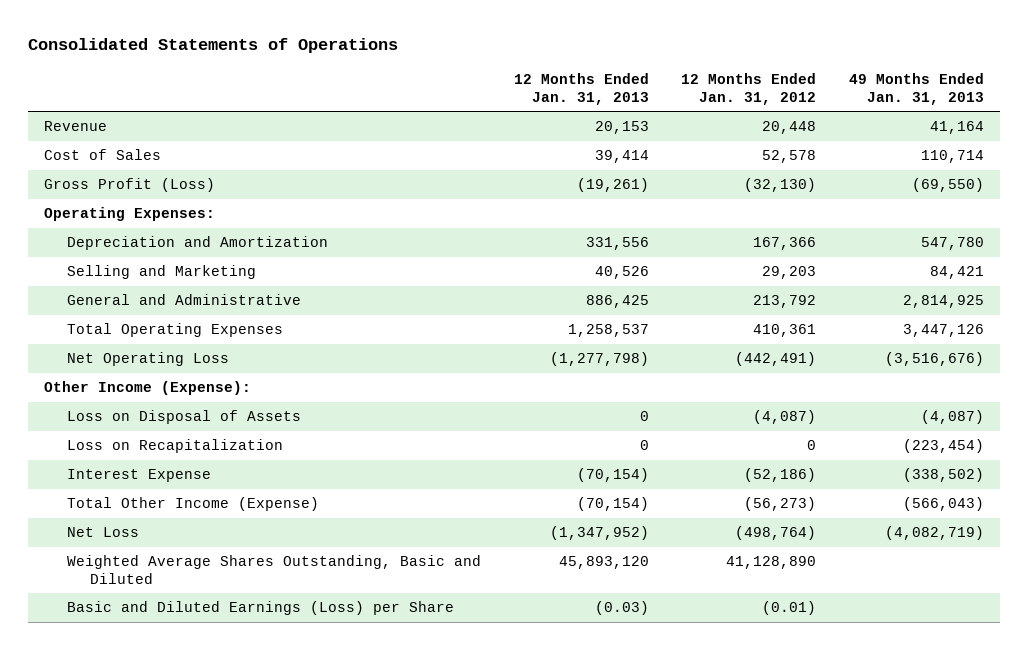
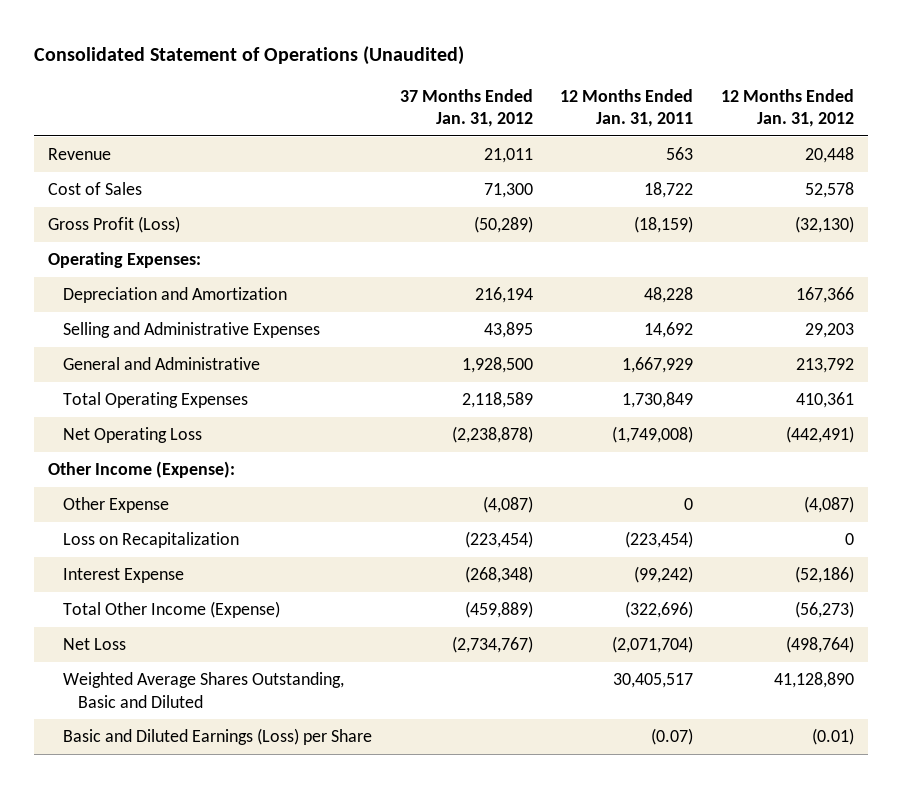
[27,38,398,54] Consolidated Statements of Operations -> [33,46,464,66] Consolidated Statement of Operations (Unaudited)
[513,73,649,105] 12 Months Ended Jan. 31, 2013 -> none
[848,73,984,105] 49 Months Ended Jan. 31, 2013 -> none
none -> [399,88,533,128] 37 Months Ended Jan. 31, 2012
none -> [560,88,694,128] 12 Months Ended Jan. 31, 2011
[67,265,257,280] Selling and Marketing -> [62,321,320,338] Selling and Administrative Expenses
[67,410,302,425] Loss on Disposal of Assets -> [62,496,169,513] Other Expense

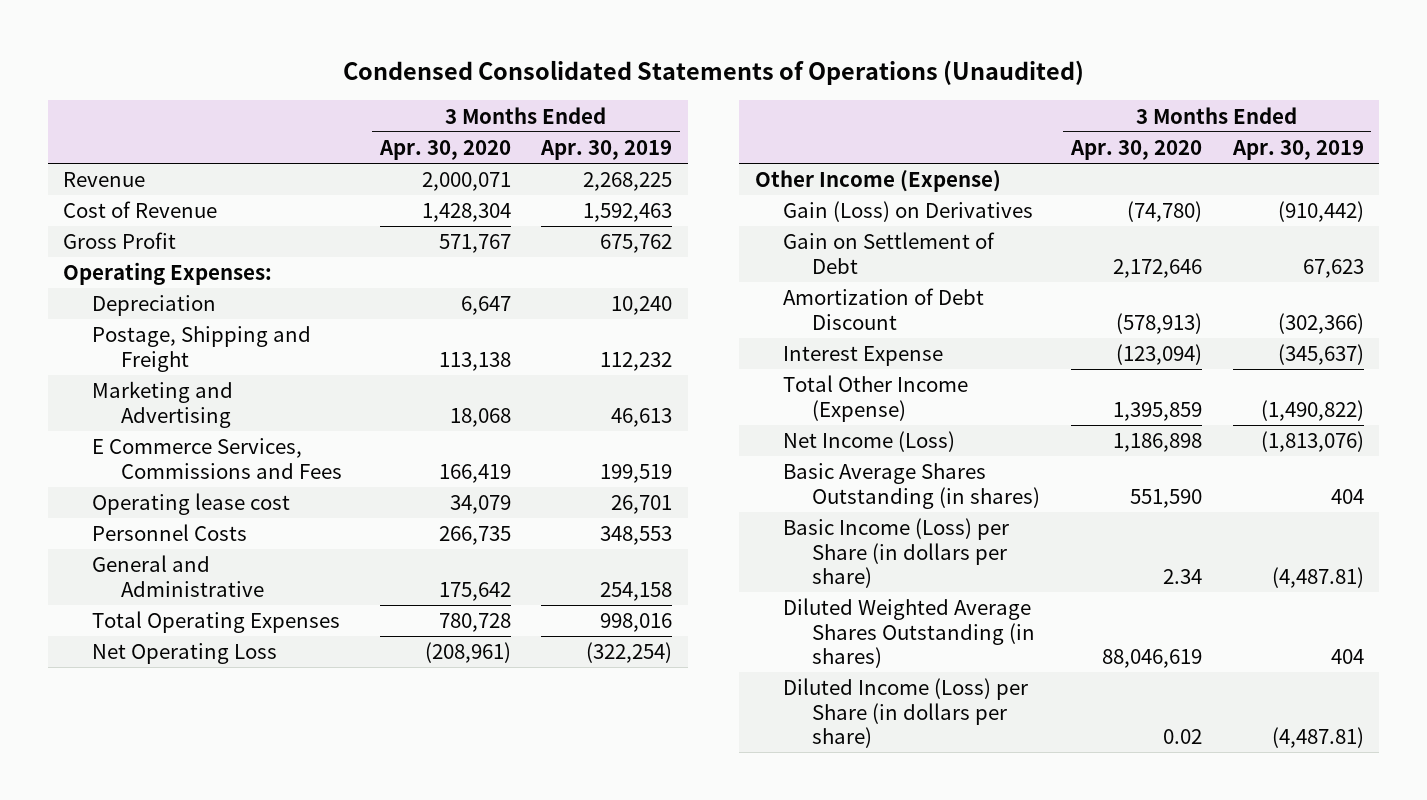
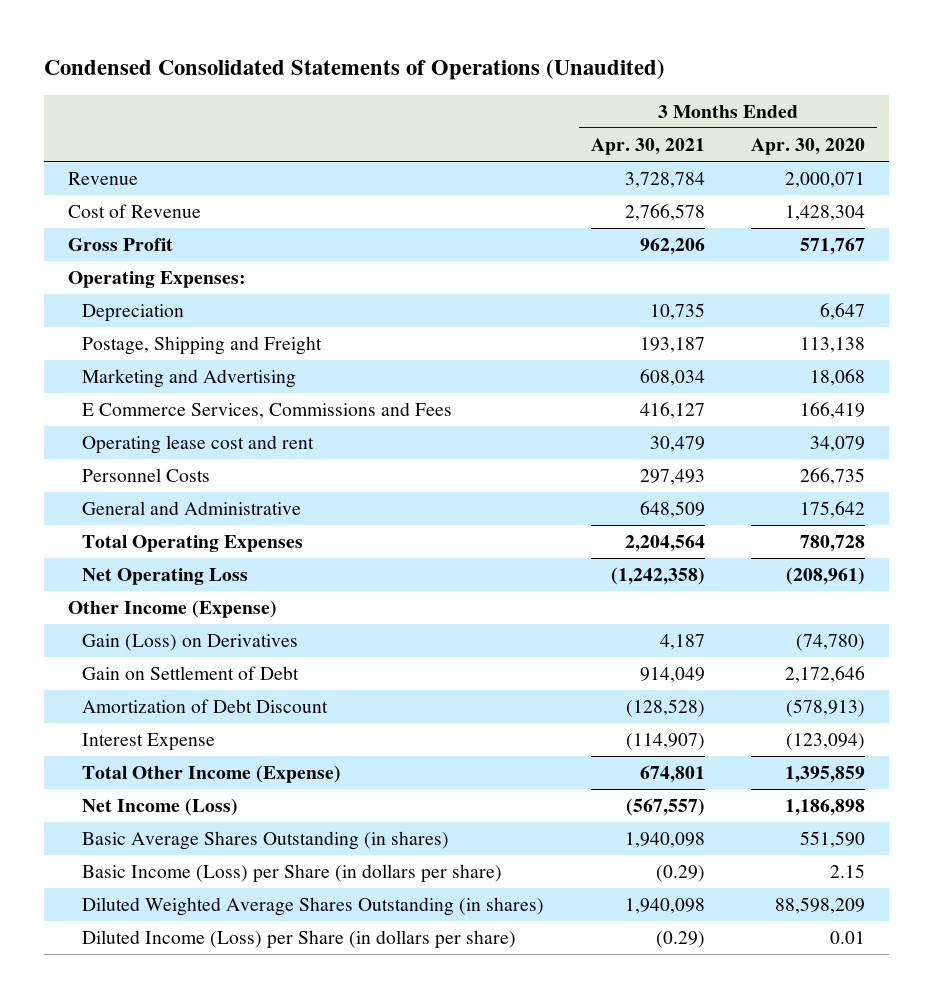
[540,139,673,160] Apr. 30, 2019 -> none
none -> [590,138,705,156] Apr. 30, 2021
[92,493,291,516] Operating lease cost -> [82,435,315,455] Operating lease cost and rent
[1162,569,1202,585] 2.34 -> [830,864,866,879] 2.15
[1101,649,1202,669] 88,046,619 -> [775,897,866,915] 88,598,209
[1162,729,1202,745] 0.02 -> [830,931,866,945] 0.01

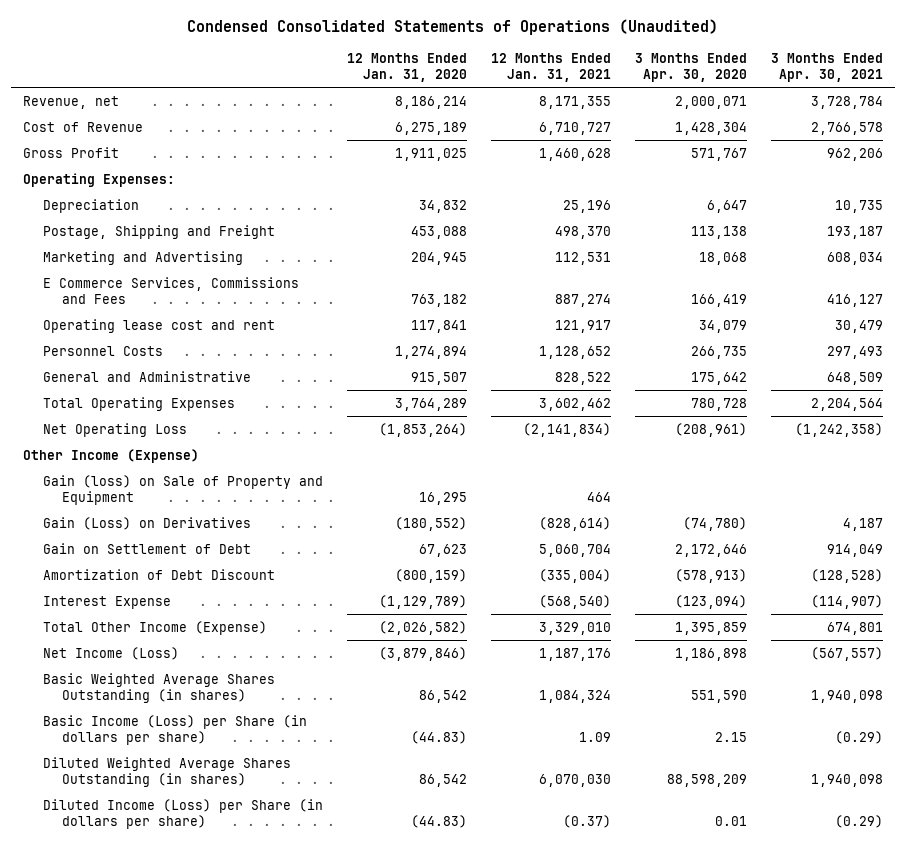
none -> [346,52,467,82] 12 Months Ended Jan. 31, 2020
none -> [490,52,611,82] 12 Months Ended Jan. 31, 2021
[67,172,138,186] Revenue -> [23,95,120,109] Revenue, net
none -> [42,474,323,506] Gain (loss) on Sale of Property and Equipment
[82,831,450,851] Basic Average Shares Outstanding (in shares) -> [42,672,275,704] Basic Weighted Average Shares Outstanding (in shares)

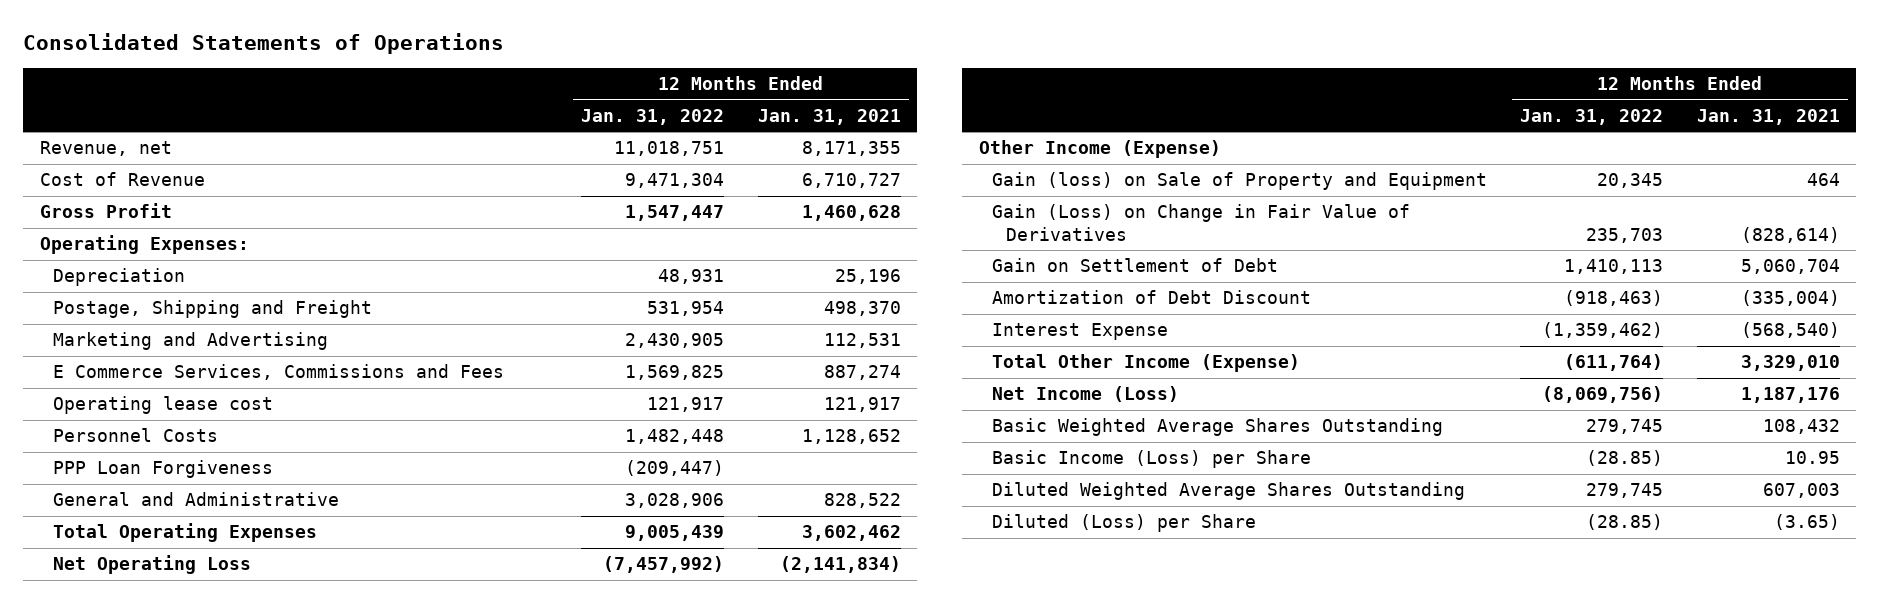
[186,18,718,35] Condensed Consolidated Statements of Operations (Unaudited) -> [22,33,504,55] Consolidated Statements of Operations
[346,52,467,82] 12 Months Ended Jan. 31, 2020 -> none
[634,52,747,82] 3 Months Ended Apr. 30, 2020 -> none
[770,52,883,82] 3 Months Ended Apr. 30, 2021 -> none
none -> [581,108,725,125] Jan. 31, 2022
[42,318,275,333] Operating lease cost and rent -> [53,396,274,415] Operating lease cost
none -> [53,460,274,479] PPP Loan Forgiveness
[42,516,251,530] Gain (Loss) on Derivatives -> [992,204,1411,241] Gain (Loss) on Change in Fair Value of Derivatives
[42,672,275,704] Basic Weighted Average Shares Outstanding (in shares) -> [992,418,1444,437] Basic Weighted Average Shares Outstanding
[538,690,611,704] 1,084,324 -> [1762,419,1840,435] 108,432
[42,714,307,746] Basic Income (Loss) per Share (in dollars per share) -> [992,450,1312,469] Basic Income (Loss) per Share
[578,732,611,743] 1.09 -> [1784,451,1840,465] 10.95
[42,756,291,788] Diluted Weighted Average Shares Outstanding (in shares) -> [992,482,1466,501] Diluted Weighted Average Shares Outstanding
[538,774,611,788] 6,070,030 -> [1762,483,1840,499] 607,003
[42,798,323,830] Diluted Income (Loss) per Share (in dollars per share) -> [992,514,1257,533] Diluted (Loss) per Share
[562,815,611,829] (0.37) -> [1773,514,1840,531] (3.65)

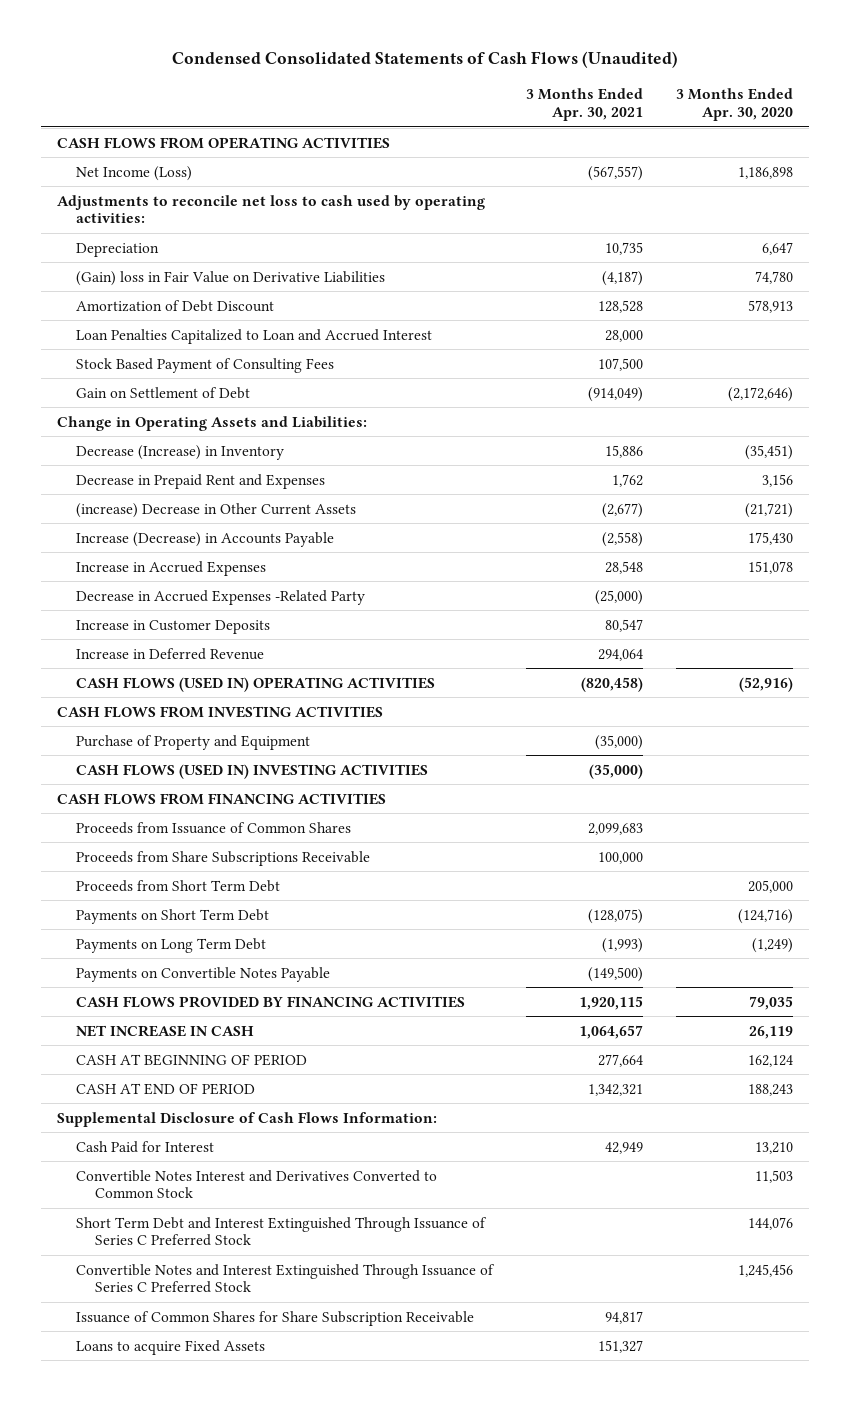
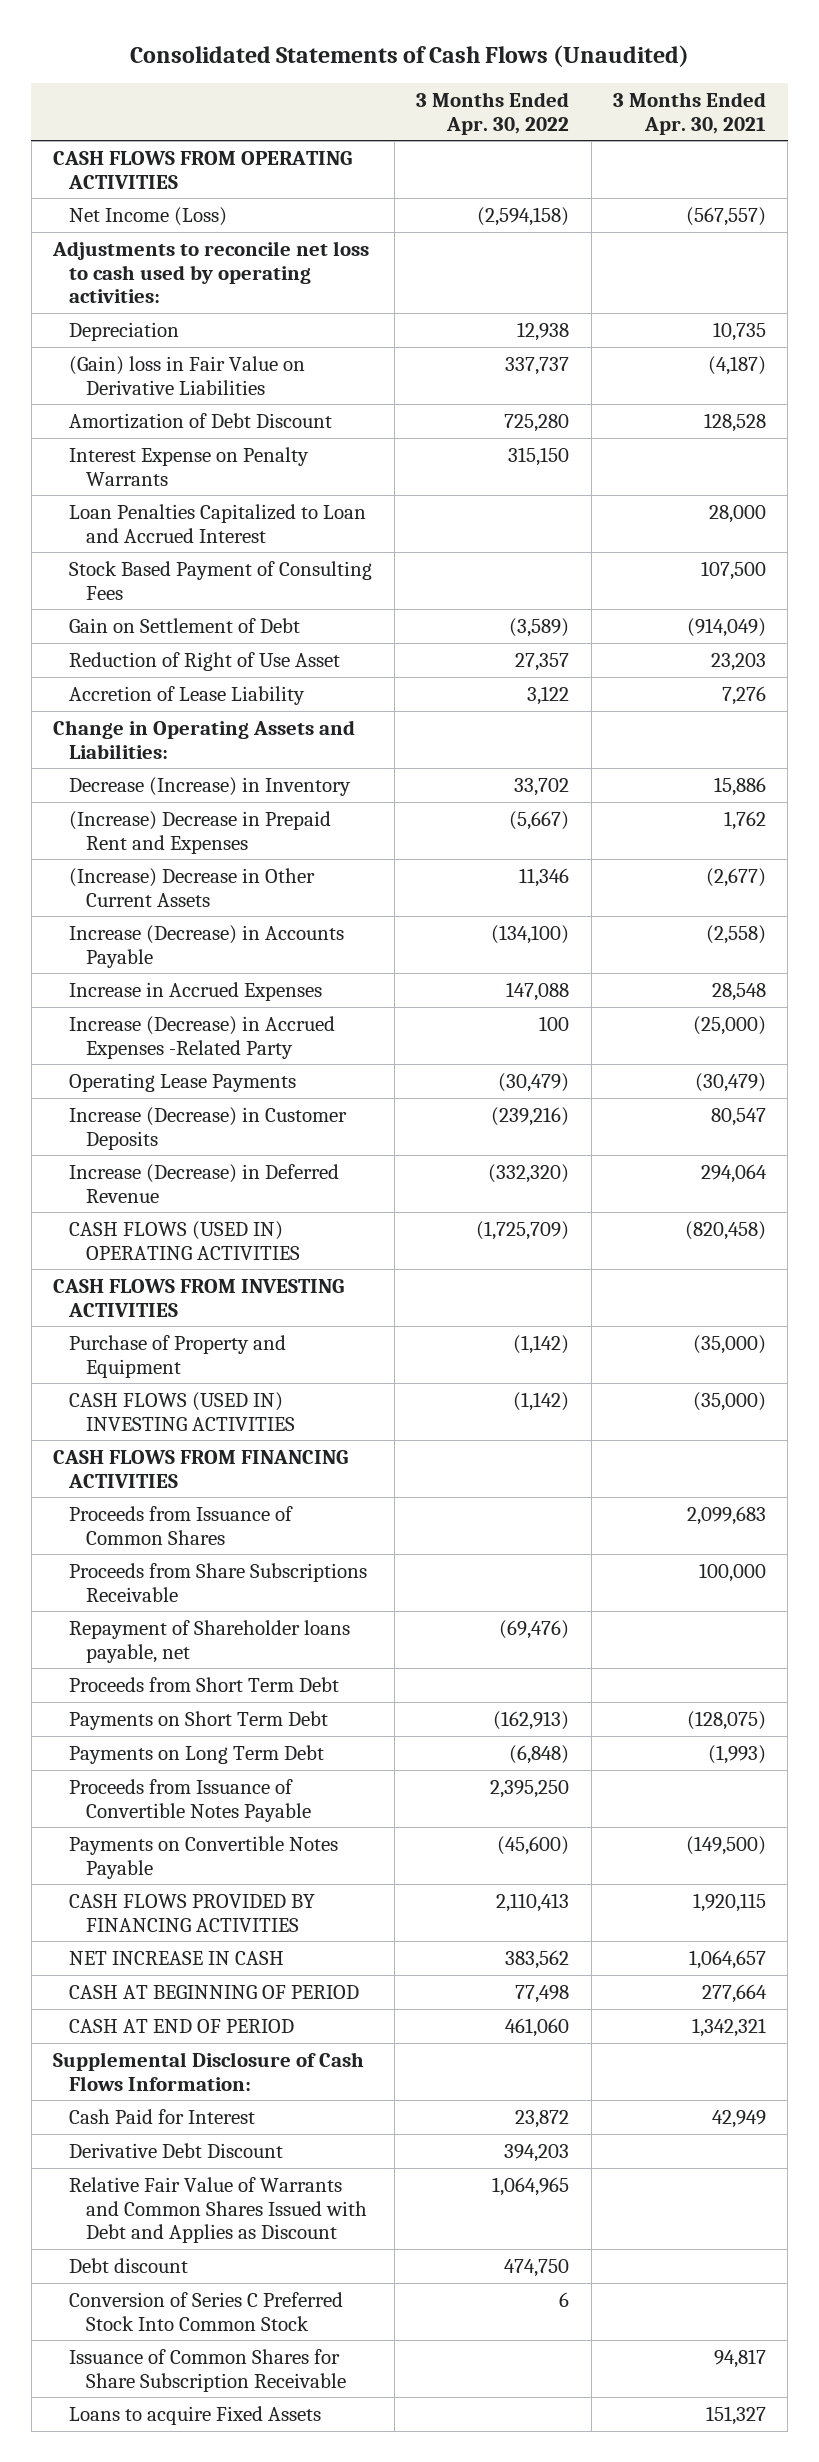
[171,51,678,69] Condensed Consolidated Statements of Cash Flows (Unaudited) -> [129,44,689,67] Consolidated Statements of Cash Flows (Unaudited)
[676,88,794,122] 3 Months Ended Apr. 30, 2020 -> none
none -> [416,91,570,135] 3 Months Ended Apr. 30, 2022
none -> [69,446,310,486] Interest Expense on Penalty Warrants
none -> [69,651,341,671] Reduction of Right of Use Asset
none -> [69,685,306,705] Accretion of Lease Liability
[76,473,326,489] Decrease in Prepaid Rent and Expenses -> [69,810,332,854] (Increase) Decrease in Prepaid Rent and Expenses
[76,502,357,518] (increase) Decrease in Other Current Assets -> [69,867,316,907] (Increase) Decrease in Other Current Assets
[76,589,366,605] Decrease in Accrued Expenses -Related Party -> [69,1015,336,1059] Increase (Decrease) in Accrued Expenses -Related Party
none -> [69,1072,297,1092] Operating Lease Payments
[76,619,271,634] Increase in Customer Deposits -> [69,1106,348,1150] Increase (Decrease) in Customer Deposits
[76,647,265,660] Increase in Deferred Revenue -> [69,1163,340,1203] Increase (Decrease) in Deferred Revenue
none -> [69,1619,351,1663] Repayment of Shareholder loans payable, net
none -> [69,1778,311,1822] Proceeds from Issuance of Convertible Notes Payable
[76,1169,438,1199] Convertible Notes Interest and Derivatives Converted to Common Stock -> none
[76,1216,488,1247] Short Term Debt and Interest Extinguished Through Issuance of Series C Preferred Stock -> none
[76,1263,496,1294] Convertible Notes and Interest Extinguished Through Issuance of Series C Preferred Stock -> none
none -> [69,2142,284,2158] Derivative Debt Discount
none -> [69,2176,367,2244] Relative Fair Value of Warrants and Common Shares Issued with Debt and Applies as Discount
none -> [69,2257,189,2273] Debt discount
none -> [69,2291,344,2331] Conversion of Series C Preferred Stock Into Common Stock

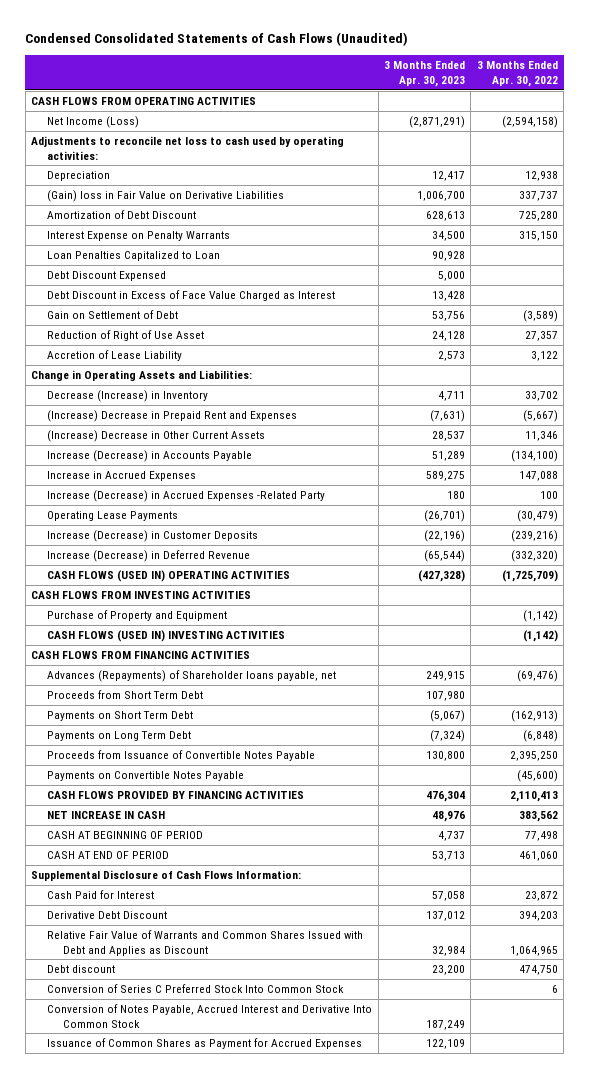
[129,44,689,67] Consolidated Statements of Cash Flows (Unaudited) -> [25,32,409,47] Condensed Consolidated Statements of Cash Flows (Unaudited)
[612,91,766,135] 3 Months Ended Apr. 30, 2021 -> none
none -> [383,61,465,87] 3 Months Ended Apr. 30, 2023
[69,560,373,600] Stock Based Payment of Consulting Fees -> none
[69,503,367,543] Loan Penalties Capitalized to Loan and Accrued Interest -> [47,251,221,262] Loan Penalties Capitalized to Loan
none -> [47,271,167,282] Debt Discount Expensed
none -> [47,290,336,302] Debt Discount in Excess of Face Value Charged as Interest
[69,1505,294,1545] Proceeds from Issuance of Common Shares -> none
[69,1562,368,1602] Proceeds from Share Subscriptions Receivable -> none
[69,1619,351,1663] Repayment of Shareholder loans payable, net -> [47,670,337,683] Advances (Repayments) of Shareholder loans payable, net
[69,2405,322,2425] Loans to acquire Fixed Assets -> none
none -> [47,1004,373,1028] Conversion of Notes Payable, Accrued Interest and Derivative Into Common Stock
[69,2348,346,2392] Issuance of Common Shares for Share Subscription Receivable -> [47,1038,363,1050] Issuance of Common Shares as Payment for Accrued Expenses

